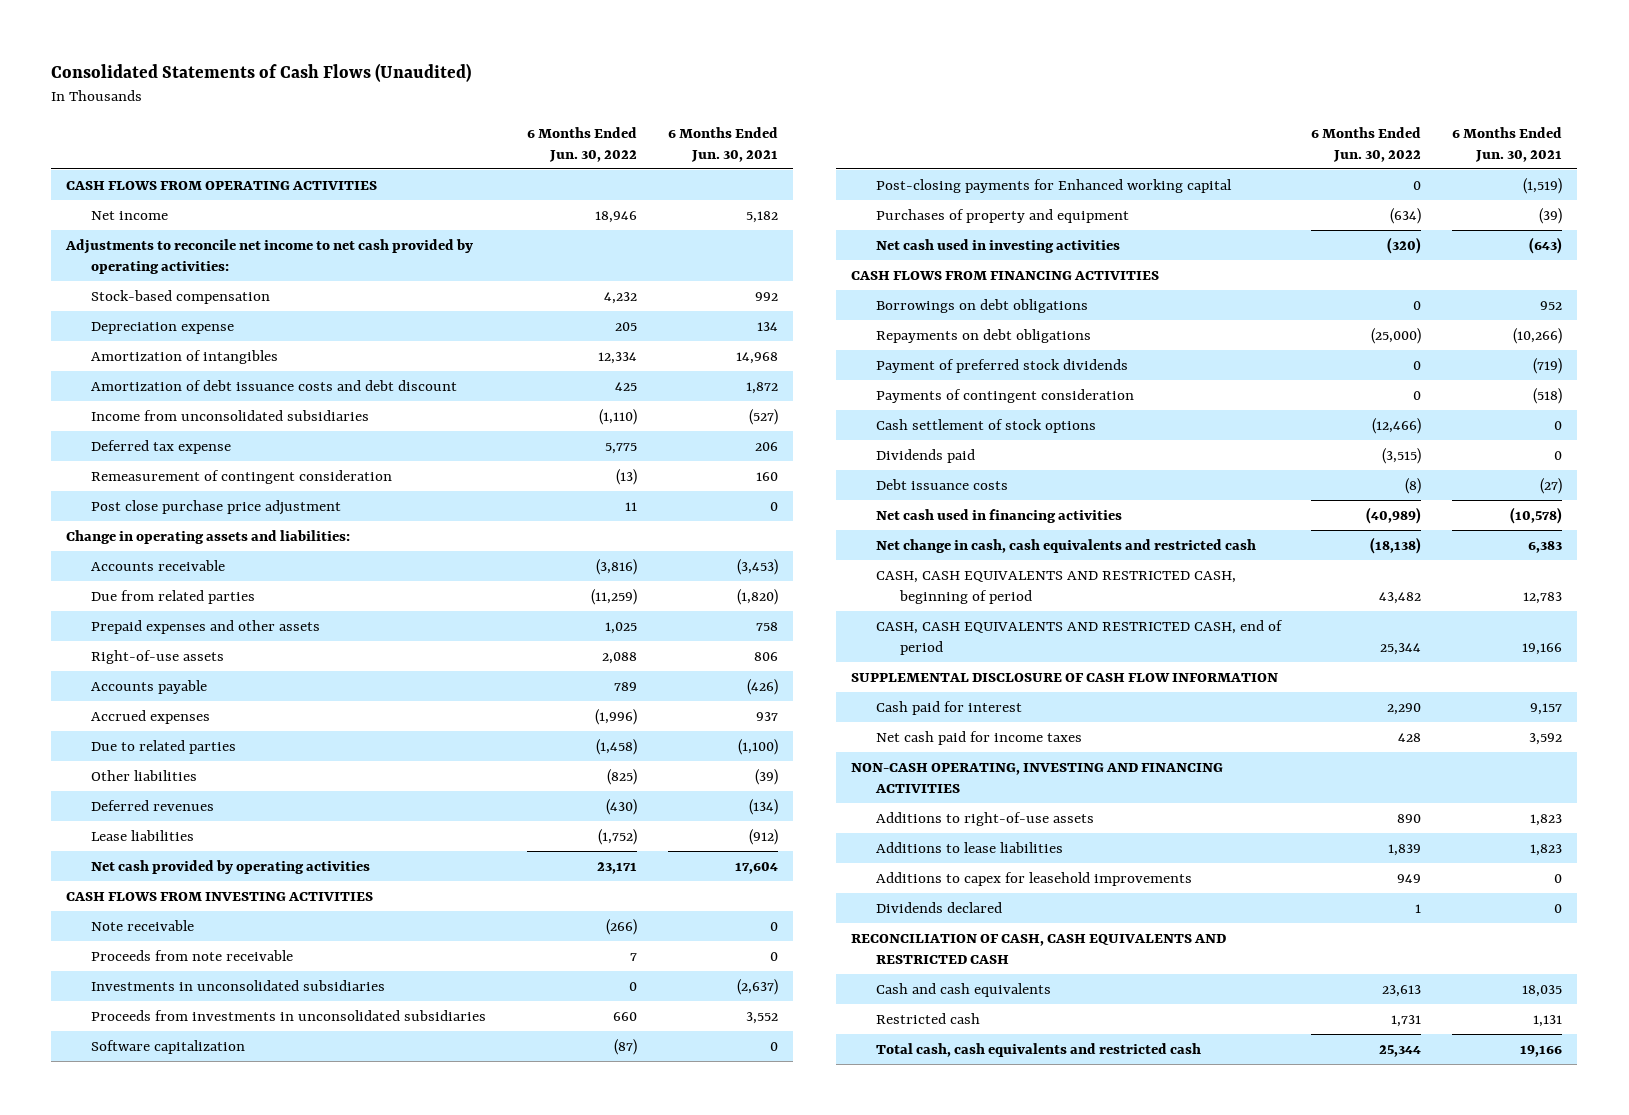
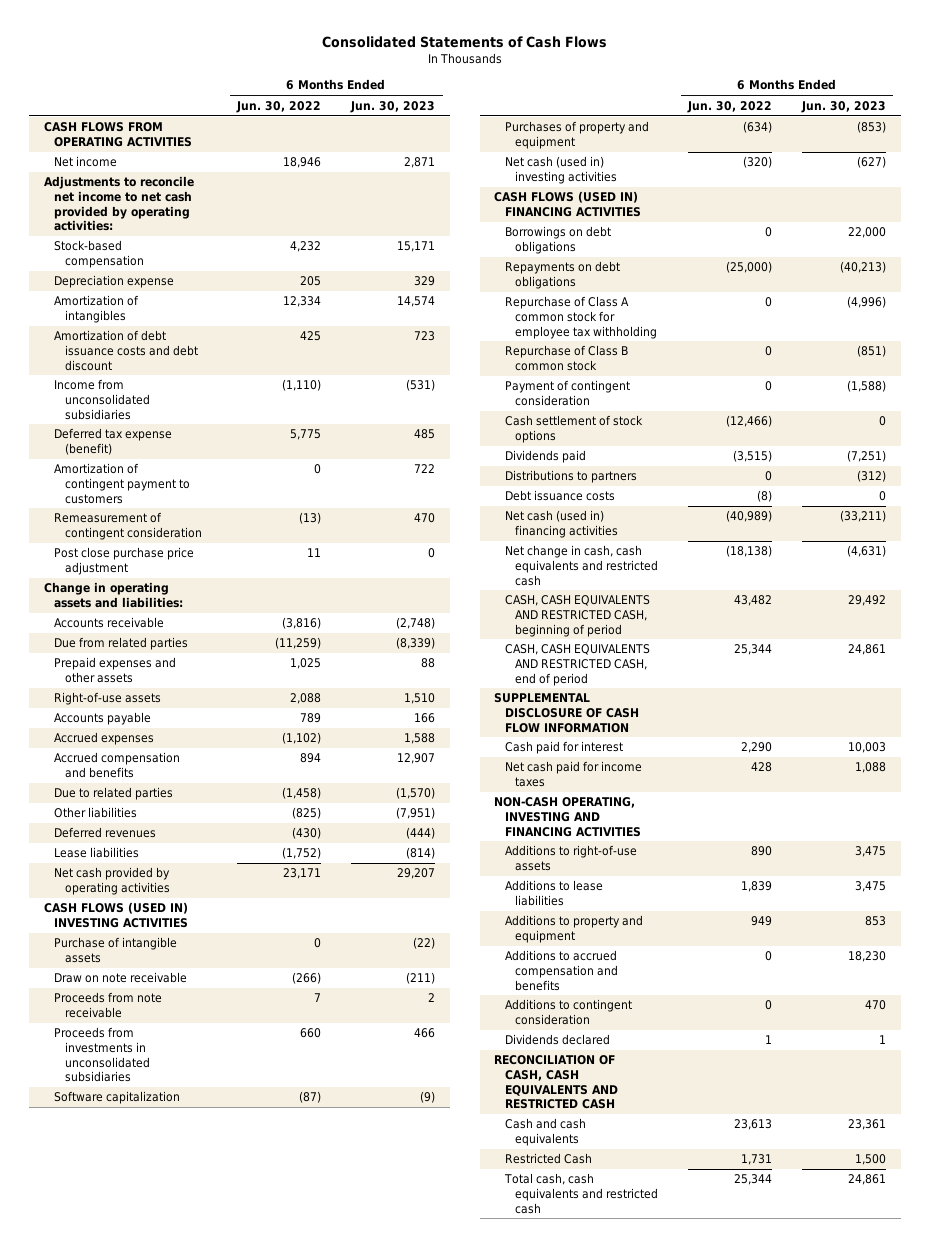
[51,62,472,82] Consolidated Statements of Cash Flows (Unaudited) -> [321,36,607,49] Consolidated Statements of Cash Flows
[667,126,778,162] 6 Months Ended Jun. 30, 2021 -> none
none -> [350,100,436,113] Jun. 30, 2023
[90,440,231,455] Deferred tax expense -> [54,428,173,456] Deferred tax expense (benefit)
none -> [54,463,190,504] Amortization of contingent payment to customers
[594,709,637,726] (1,996) -> [282,732,322,745] (1,102)
none -> [54,752,181,779] Accrued compensation and benefits
[66,892,374,902] CASH FLOWS FROM INVESTING ACTIVITIES -> [43,902,189,929] CASH FLOWS (USED IN) INVESTING ACTIVITIES
none -> [54,937,178,964] Purchase of intangible assets
[90,920,194,932] Note receivable -> [54,972,188,984] Draw on note receivable
[90,980,385,992] Investments in unconsolidated subsidiaries -> none
[875,179,1232,194] Post-closing payments for Enhanced working capital -> none
[875,239,1120,254] Net cash used in investing activities -> [504,156,618,185] Net cash (used in) investing activities
[850,271,1159,281] CASH FLOWS FROM FINANCING ACTIVITIES -> [494,191,641,218] CASH FLOWS (USED IN) FINANCING ACTIVITIES
[875,359,1128,374] Payment of preferred stock dividends -> none
none -> [504,296,658,339] Repurchase of Class A common stock for employee tax withholding
none -> [504,345,628,372] Repurchase of Class B common stock
[875,389,1134,404] Payments of contingent consideration -> [504,380,630,407] Payment of contingent consideration
none -> [504,470,637,484] Distributions to partners
[875,509,1122,524] Net cash used in financing activities -> [504,510,619,539] Net cash (used in) financing activities
[875,872,1192,887] Additions to capex for leasehold improvements -> [504,915,643,944] Additions to property and equipment
none -> [504,950,619,991] Additions to accrued compensation and benefits
none -> [504,999,632,1026] Additions to contingent consideration
[875,1013,980,1025] Restricted cash -> [504,1153,592,1165] Restricted Cash

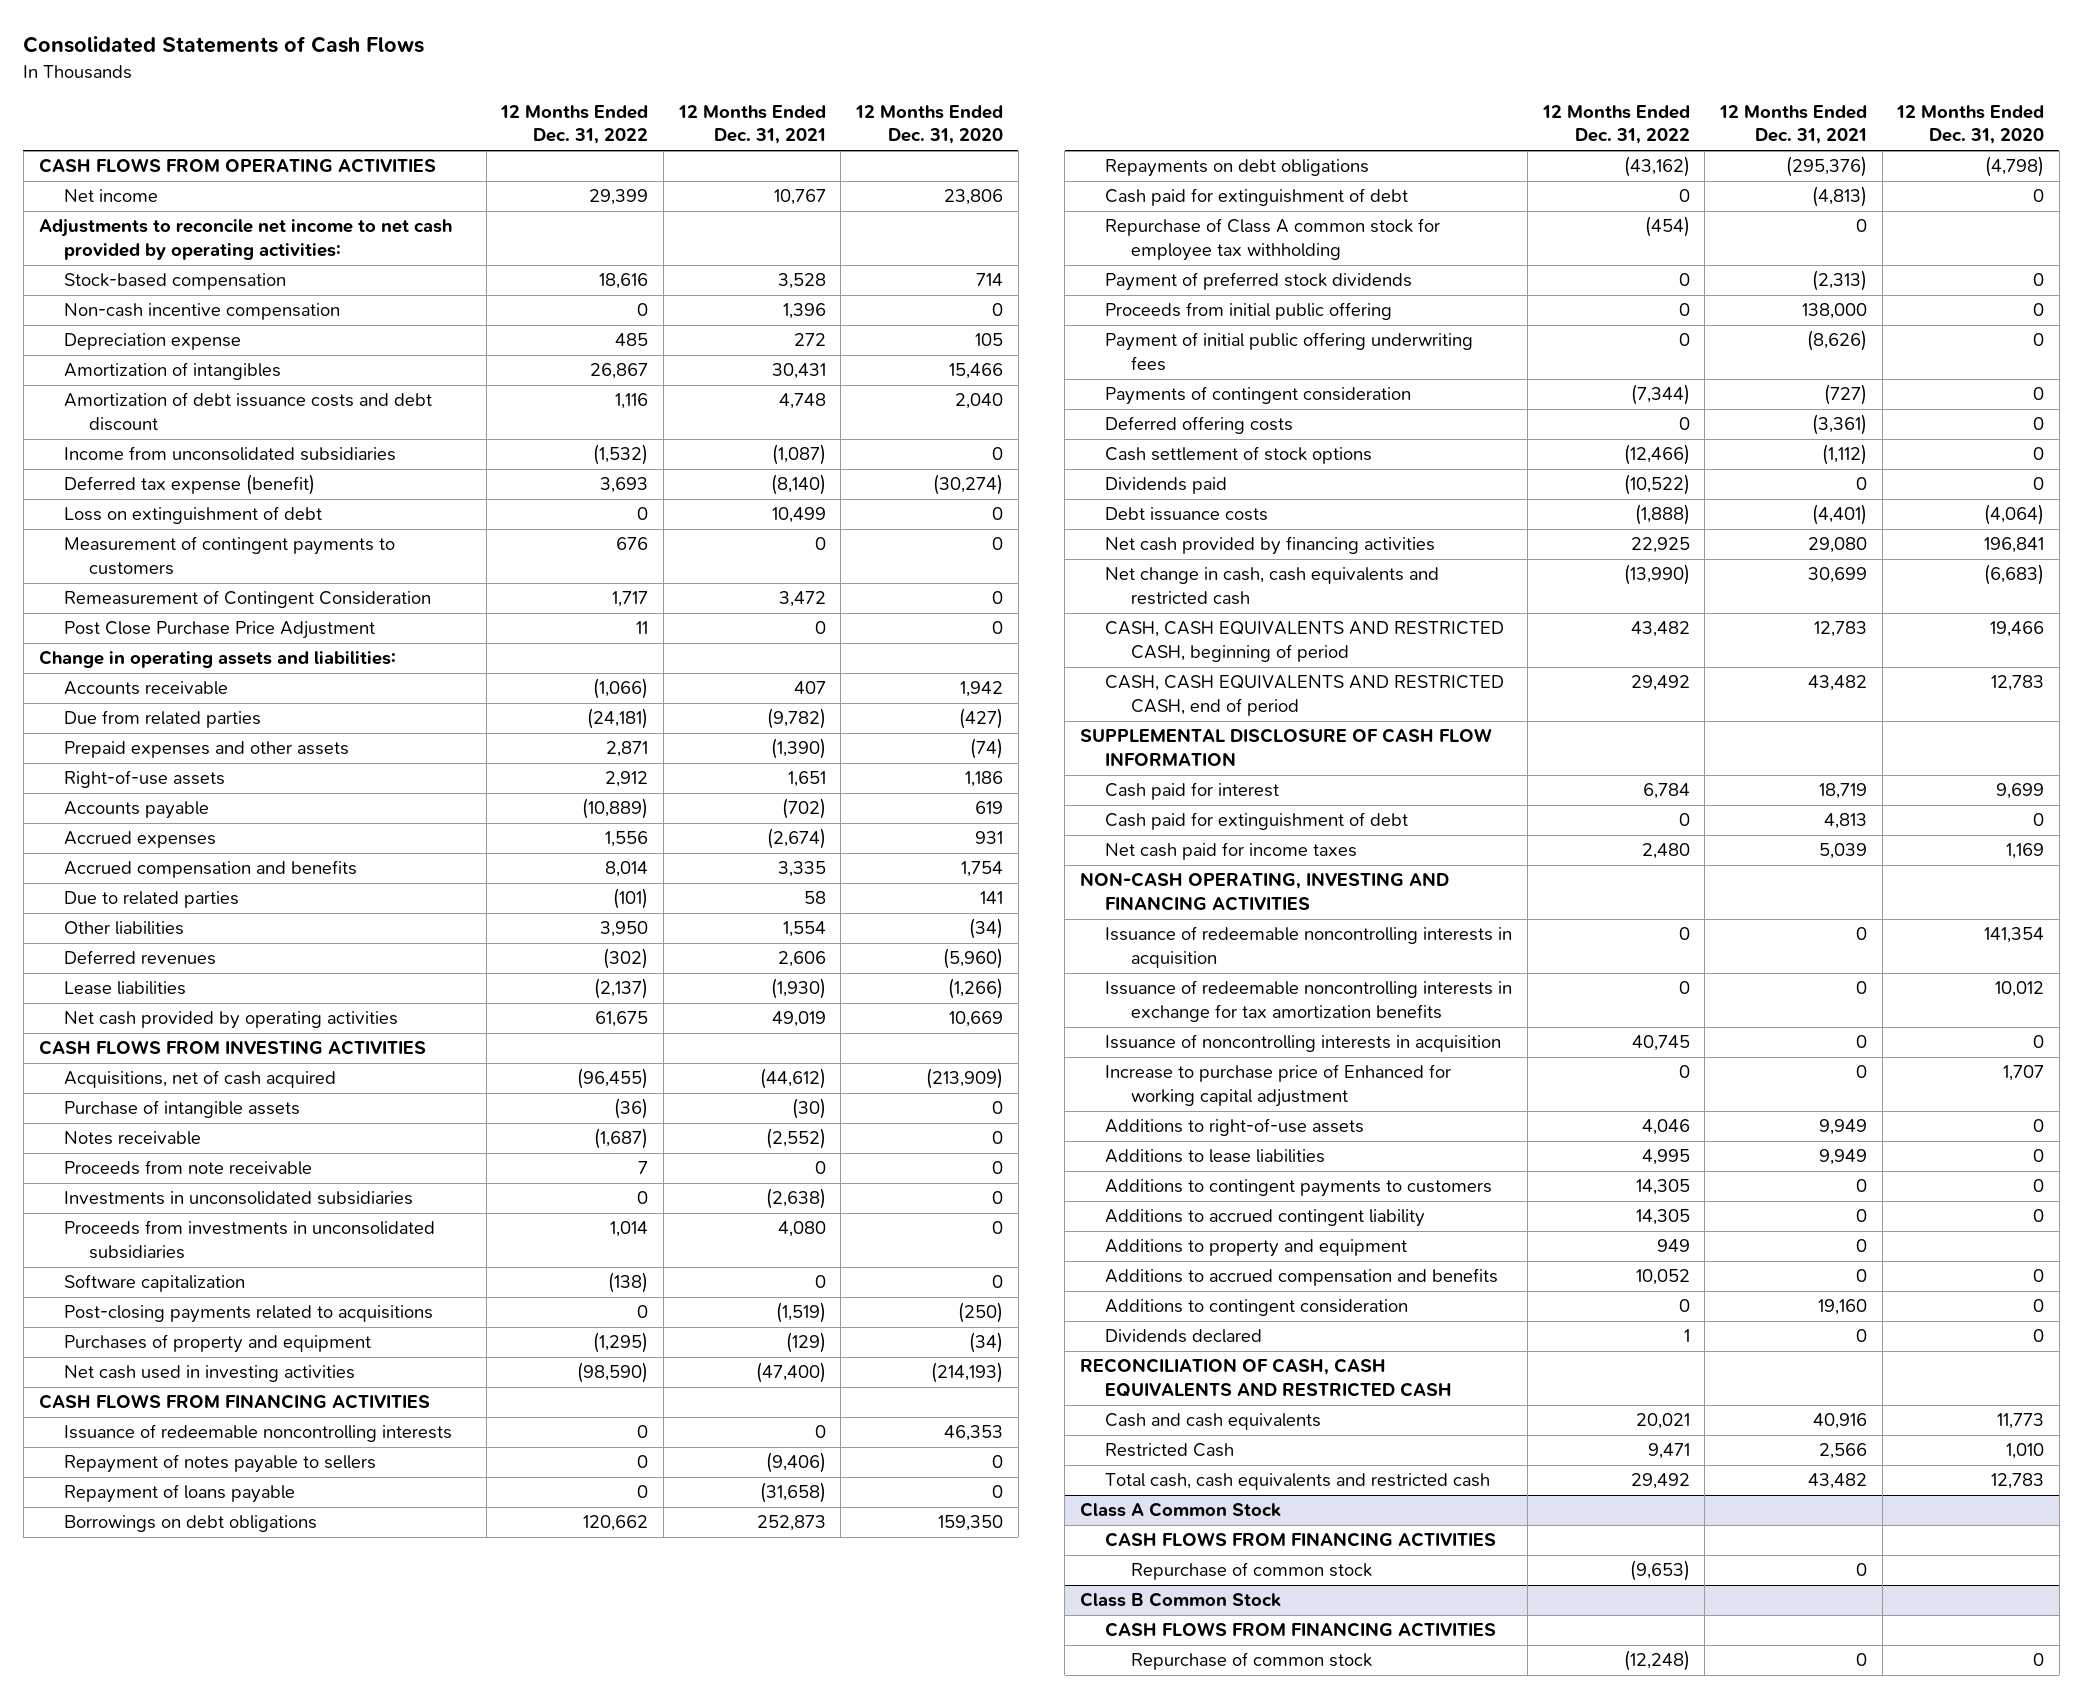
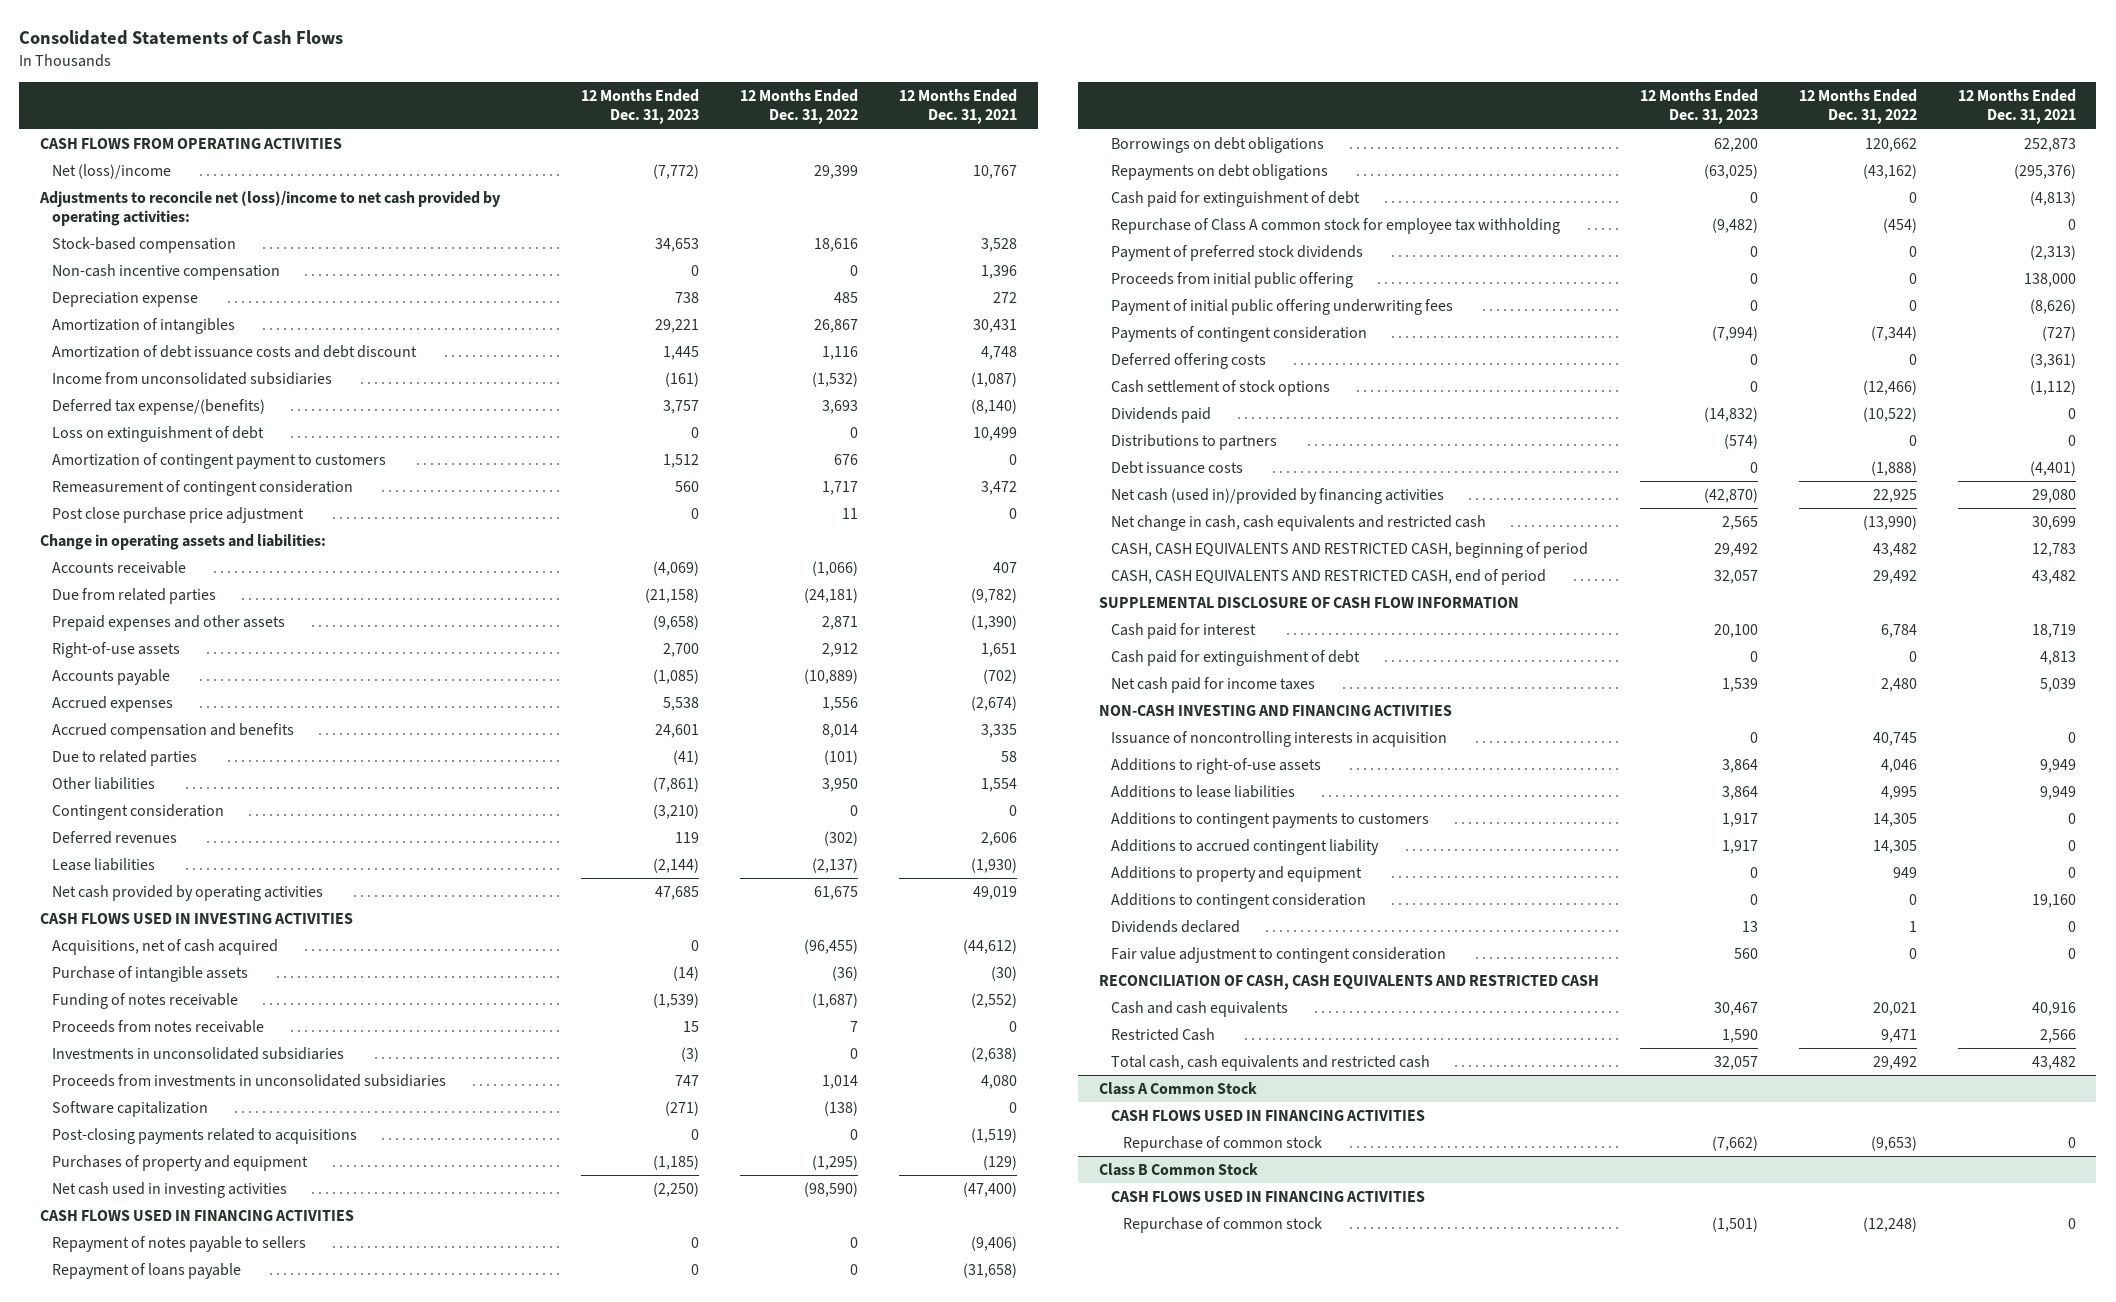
[854,104,1003,145] 12 Months Ended Dec. 31, 2020 -> none
none -> [580,89,699,125] 12 Months Ended Dec. 31, 2023
[63,189,158,203] Net income -> [51,163,171,179] Net (loss)/income
[38,219,452,261] Adjustments to reconcile net income to net cash provided by operating activities: -> [38,190,501,227] Adjustments to reconcile net (loss)/income to net cash provided by operating activities:
[63,474,315,496] Deferred tax expense (benefit) -> [51,398,265,415] Deferred tax expense/(benefits)
[63,536,395,576] Measurement of contingent payments to customers -> [51,452,386,469] Amortization of contingent payment to customers
[63,590,431,609] Remeasurement of Contingent Consideration -> [51,479,353,496] Remeasurement of contingent consideration
[63,621,375,640] Post Close Purchase Price Adjustment -> [51,506,304,523] Post close purchase price adjustment
none -> [51,803,224,820] Contingent consideration
[38,1040,426,1056] CASH FLOWS FROM INVESTING ACTIVITIES -> [39,912,353,924] CASH FLOWS USED IN INVESTING ACTIVITIES
[63,1131,201,1146] Notes receivable -> [51,992,238,1009] Funding of notes receivable
[63,1160,312,1176] Proceeds from note receivable -> [51,1019,264,1033] Proceeds from notes receivable
[63,1424,452,1443] Issuance of redeemable noncontrolling interests -> none
[38,1394,430,1410] CASH FLOWS FROM FINANCING ACTIVITIES -> [39,1209,354,1221] CASH FLOWS USED IN FINANCING ACTIVITIES
none -> [1110,433,1277,450] Distributions to partners
[1105,536,1436,556] Net cash provided by financing activities -> [1110,487,1444,504] Net cash (used in)/provided by financing activities
[1105,926,1513,969] Issuance of redeemable noncontrolling interests in acquisition -> none
[1105,980,1513,1023] Issuance of redeemable noncontrolling interests in exchange for tax amortization benefits -> none
[1079,872,1449,912] NON-CASH OPERATING, INVESTING AND FINANCING ACTIVITIES -> [1098,704,1452,716] NON-CASH INVESTING AND FINANCING ACTIVITIES
[1105,1064,1452,1108] Increase to purchase price of Enhanced for working capital adjustment -> none
[1105,1268,1499,1287] Additions to accrued compensation and benefits -> none
none -> [1110,946,1446,963] Fair value adjustment to contingent consideration
[1105,1532,1497,1548] CASH FLOWS FROM FINANCING ACTIVITIES -> [1110,1109,1425,1121] CASH FLOWS USED IN FINANCING ACTIVITIES
[1105,1622,1497,1638] CASH FLOWS FROM FINANCING ACTIVITIES -> [1110,1190,1425,1202] CASH FLOWS USED IN FINANCING ACTIVITIES

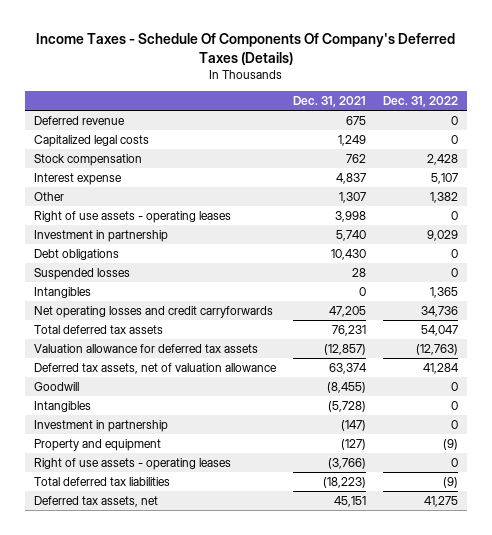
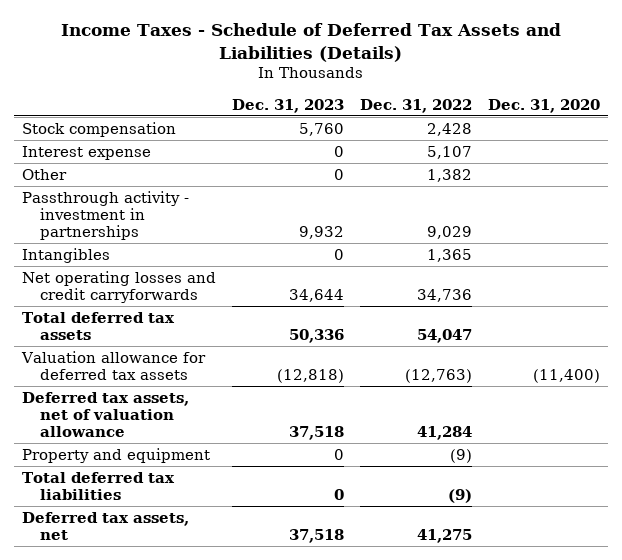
[35,32,455,65] Income Taxes - Schedule Of Components Of Company's Deferred Taxes (Details) -> [60,23,561,62] Income Taxes - Schedule of Deferred Tax Assets and Liabilities (Details)
[292,96,366,108] Dec. 31, 2021 -> none
none -> [231,98,344,113] Dec. 31, 2023
none -> [487,98,600,113] Dec. 31, 2020
[33,116,125,126] Deferred revenue -> none
[33,135,149,148] Capitalized legal costs -> none
[33,211,231,224] Right of use assets - operating leases -> none
[33,249,119,261] Debt obligations -> none
[33,268,130,281] Suspended losses -> none
[33,230,168,243] Investment in partnership -> [21,190,189,241] Passthrough activity - investment in partnerships
[33,382,79,392] Goodwill -> none
[33,401,91,413] Intangibles -> none
[33,420,168,433] Investment in partnership -> none
[33,458,231,471] Right of use assets - operating leases -> none

